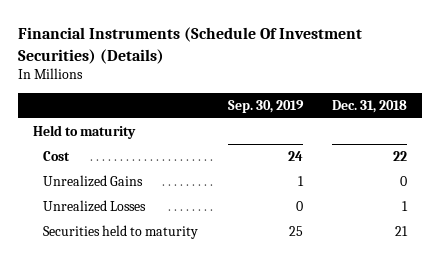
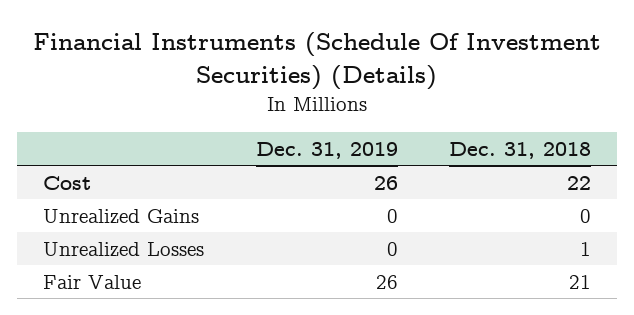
[227,100,304,114] Sep. 30, 2019 -> none
none -> [255,142,398,160] Dec. 31, 2019
[32,125,136,140] Held to maturity -> none
[43,225,199,240] Securities held to maturity -> [43,274,142,289] Fair Value

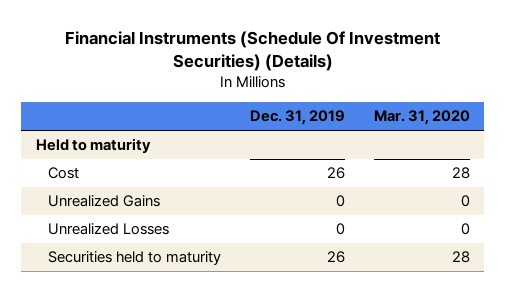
[449,142,592,160] Dec. 31, 2018 -> none
none -> [373,110,470,126] Mar. 31, 2020
none -> [35,138,151,154] Held to maturity
[43,274,142,289] Fair Value -> [47,251,221,266] Securities held to maturity

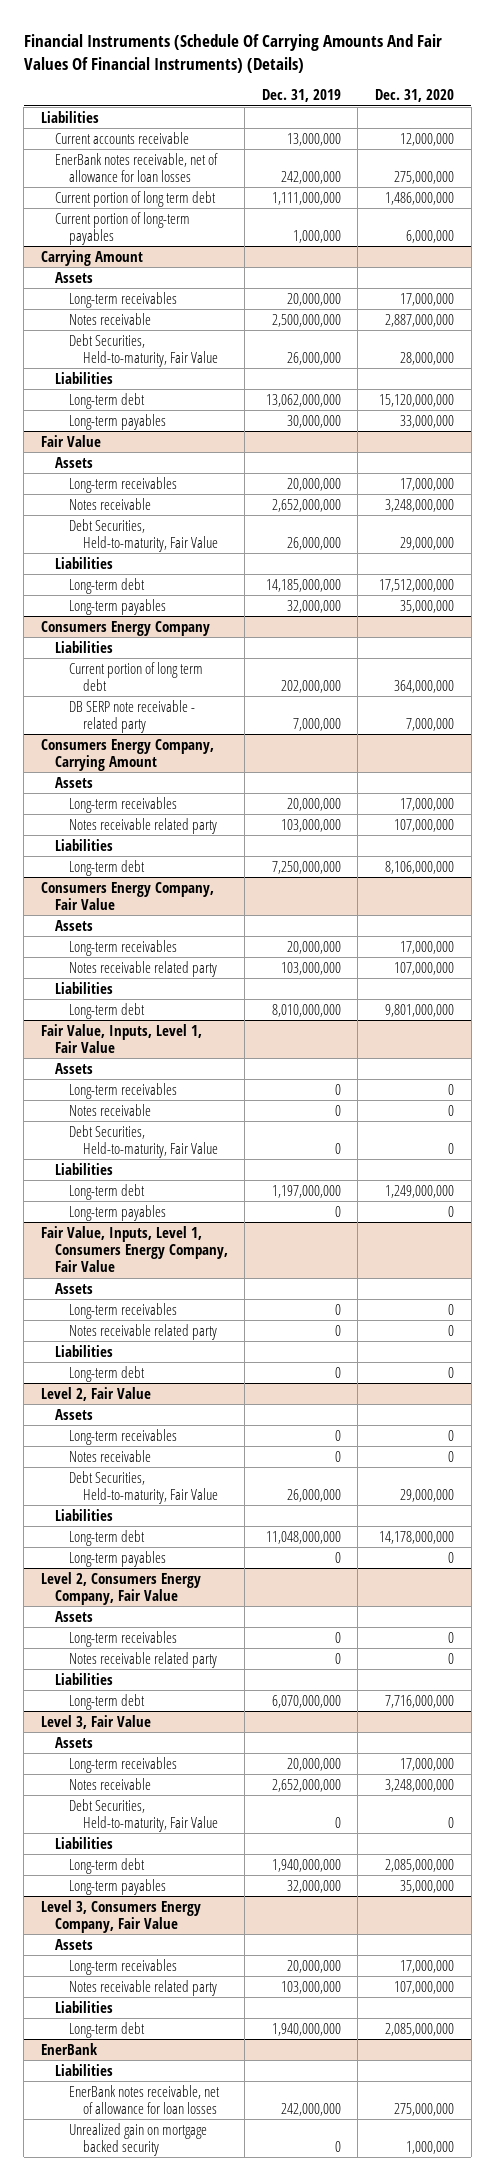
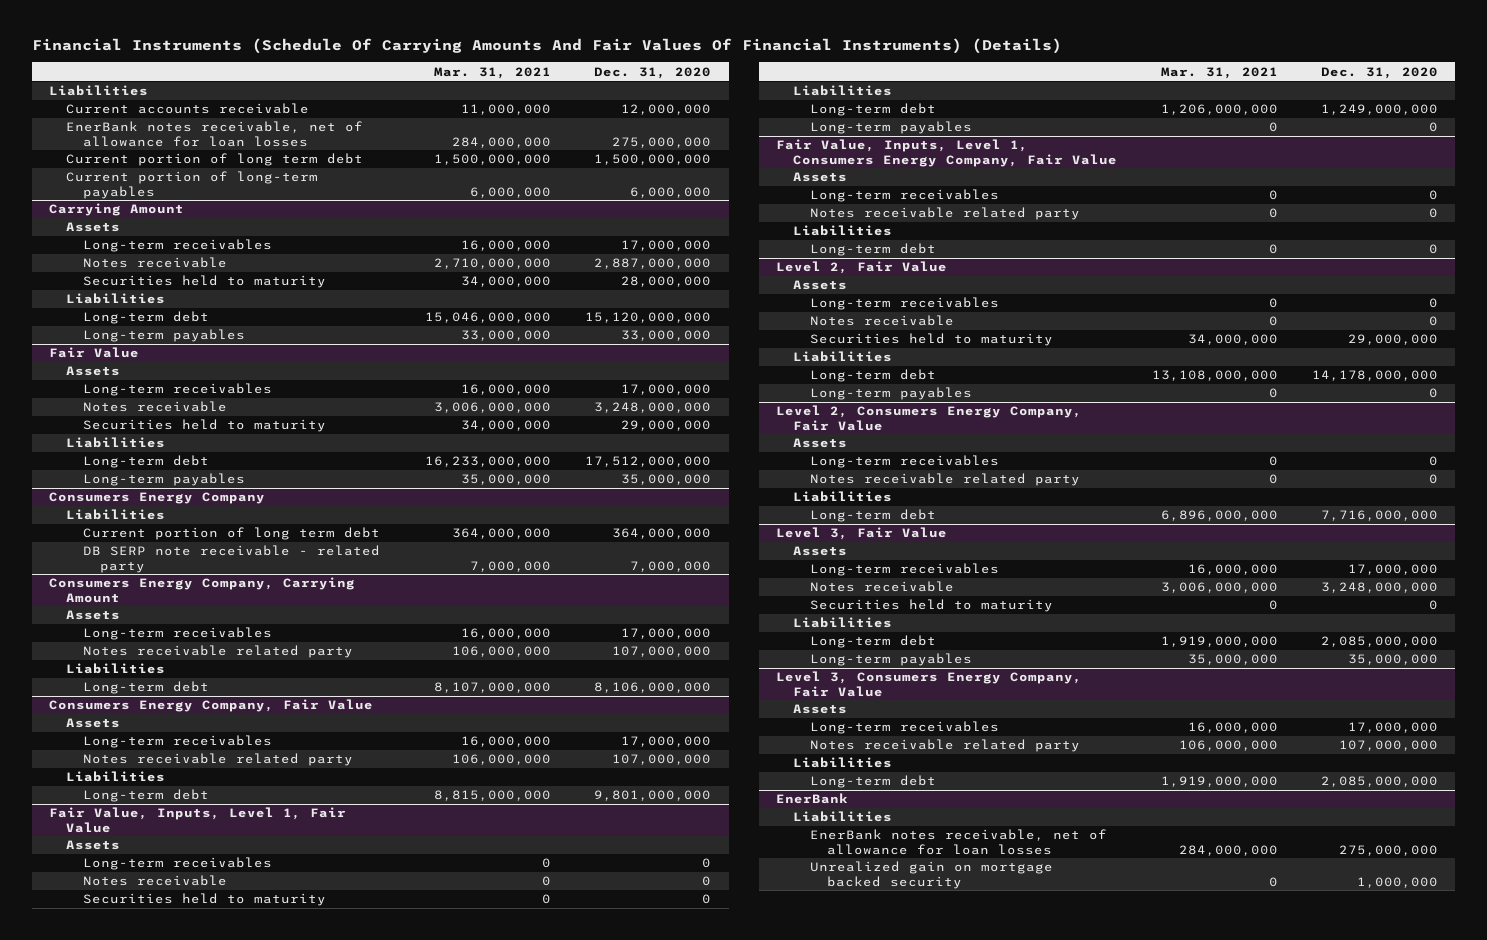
[261,89,341,103] Dec. 31, 2019 -> none
none -> [433,66,551,79] Mar. 31, 2021
[385,191,455,205] 1,486,000,000 -> [594,154,712,166] 1,500,000,000
[68,333,218,368] Debt Securities, Held-to-maturity, Fair Value -> [83,275,327,289] Securities held to maturity
[68,518,218,553] Debt Securities, Held-to-maturity, Fair Value -> [83,419,327,433] Securities held to maturity
[68,1124,218,1159] Debt Securities, Held-to-maturity, Fair Value -> [83,893,327,907] Securities held to maturity
[68,1470,218,1505] Debt Securities, Held-to-maturity, Fair Value -> [809,333,1053,347] Securities held to maturity
[68,1798,218,1833] Debt Securities, Held-to-maturity, Fair Value -> [809,599,1053,613] Securities held to maturity

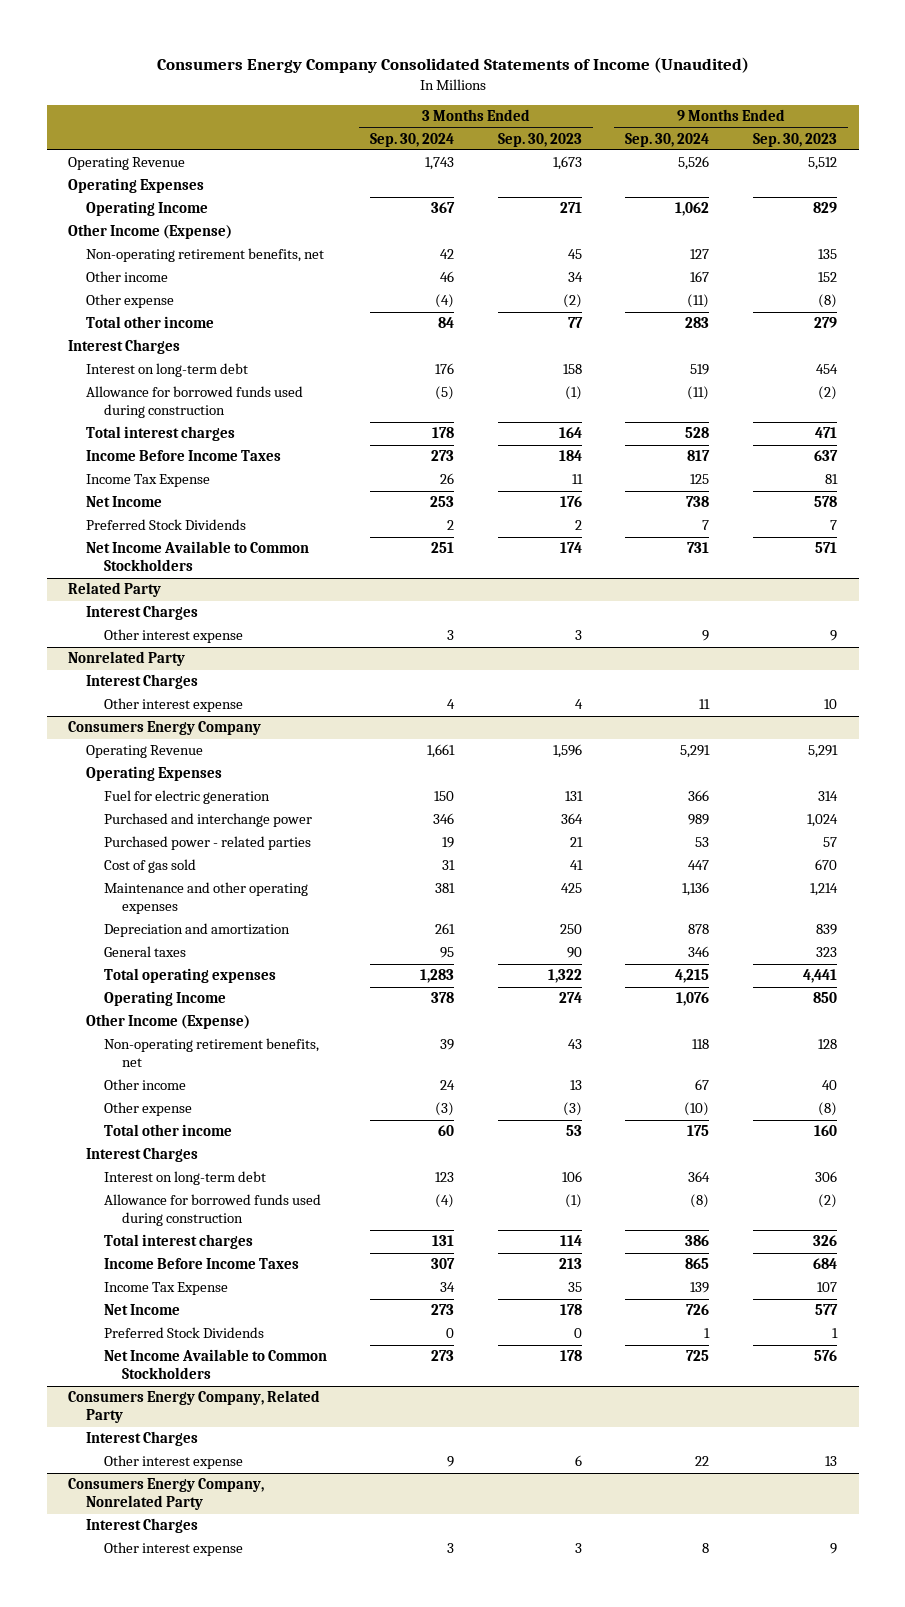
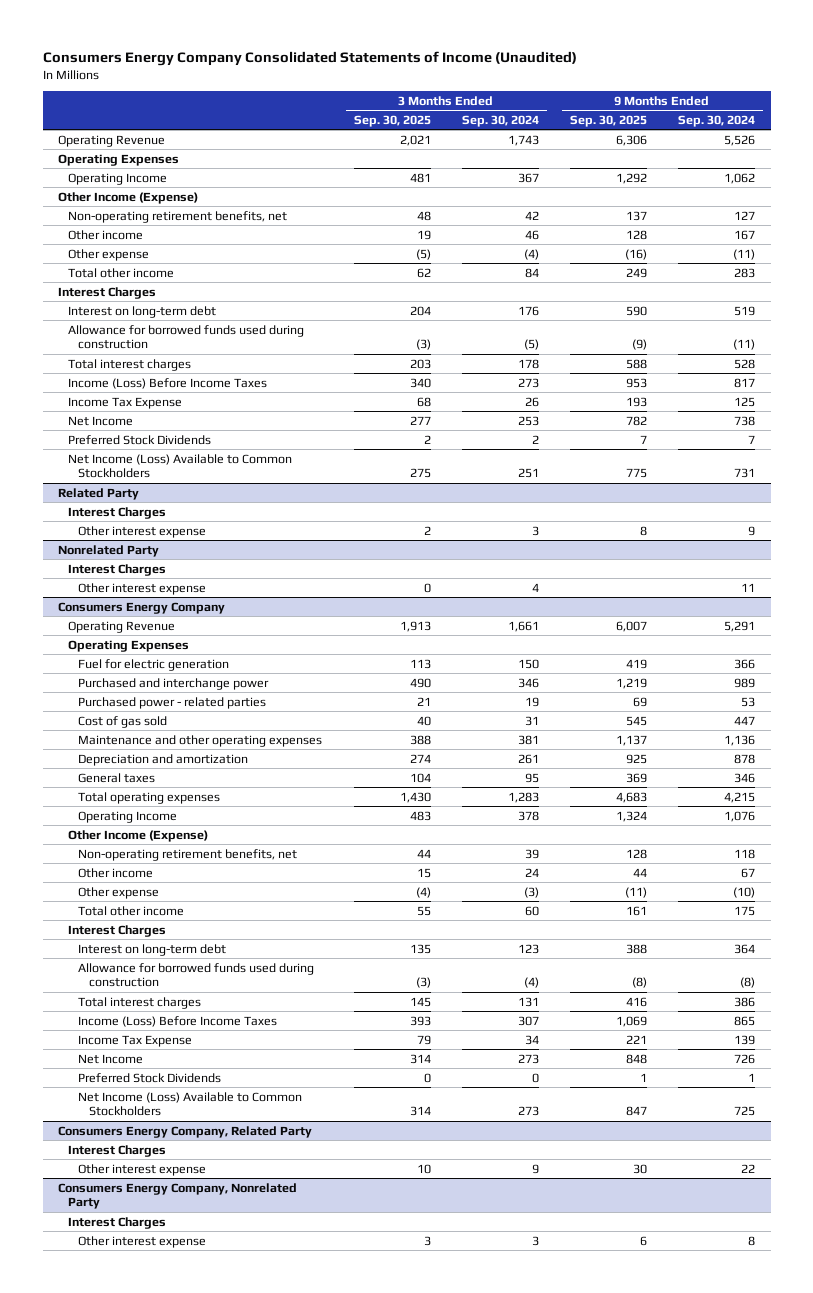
[497,132,582,147] Sep. 30, 2023 -> none
[752,132,837,147] Sep. 30, 2023 -> none
none -> [353,114,431,127] Sep. 30, 2025
none -> [569,114,647,127] Sep. 30, 2025
[86,450,282,462] Income Before Income Taxes -> [68,377,268,389] Income (Loss) Before Income Taxes
[86,541,310,572] Net Income Available to Common Stockholders -> [68,453,293,479] Net Income (Loss) Available to Common Stockholders
[103,1258,299,1270] Income Before Income Taxes -> [78,1015,278,1027] Income (Loss) Before Income Taxes
[103,1349,327,1380] Net Income Available to Common Stockholders -> [78,1091,303,1117] Net Income (Loss) Available to Common Stockholders

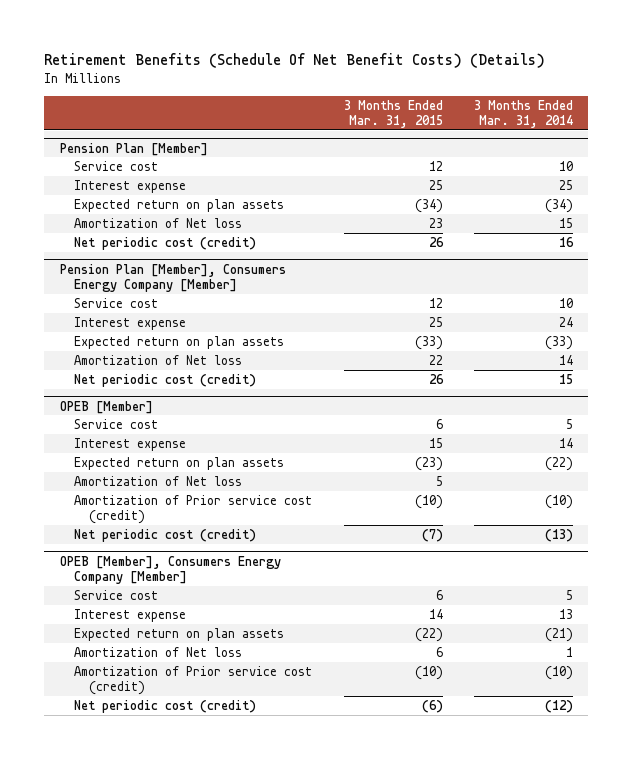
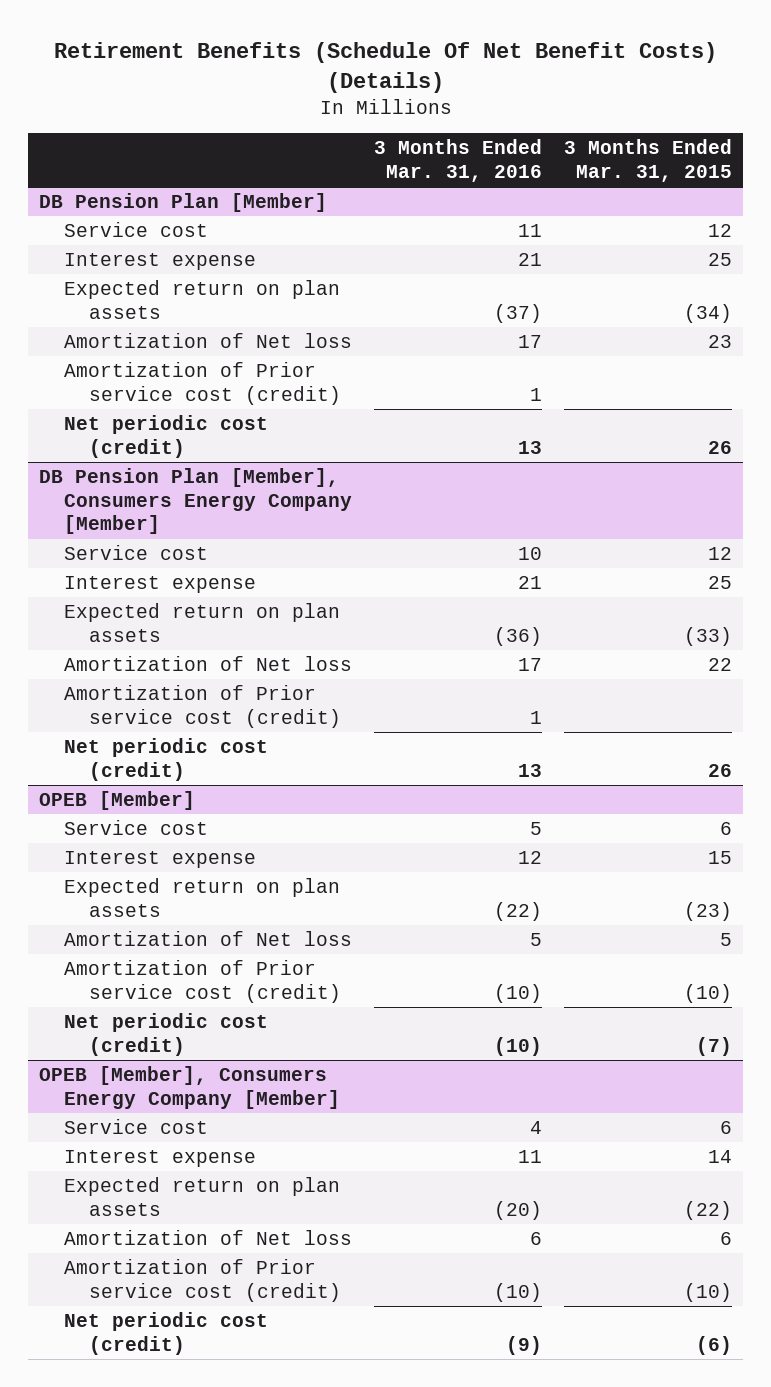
[473,99,573,129] 3 Months Ended Mar. 31, 2014 -> none
none -> [374,139,543,183] 3 Months Ended Mar. 31, 2016
[59,142,208,156] Pension Plan [Member] -> [39,193,328,213] DB Pension Plan [Member]
none -> [64,362,341,405] Amortization of Prior service cost (credit)
[59,263,286,292] Pension Plan [Member], Consumers Energy Company [Member] -> [39,468,353,535] DB Pension Plan [Member], Consumers Energy Company [Member]
none -> [64,685,341,728] Amortization of Prior service cost (credit)

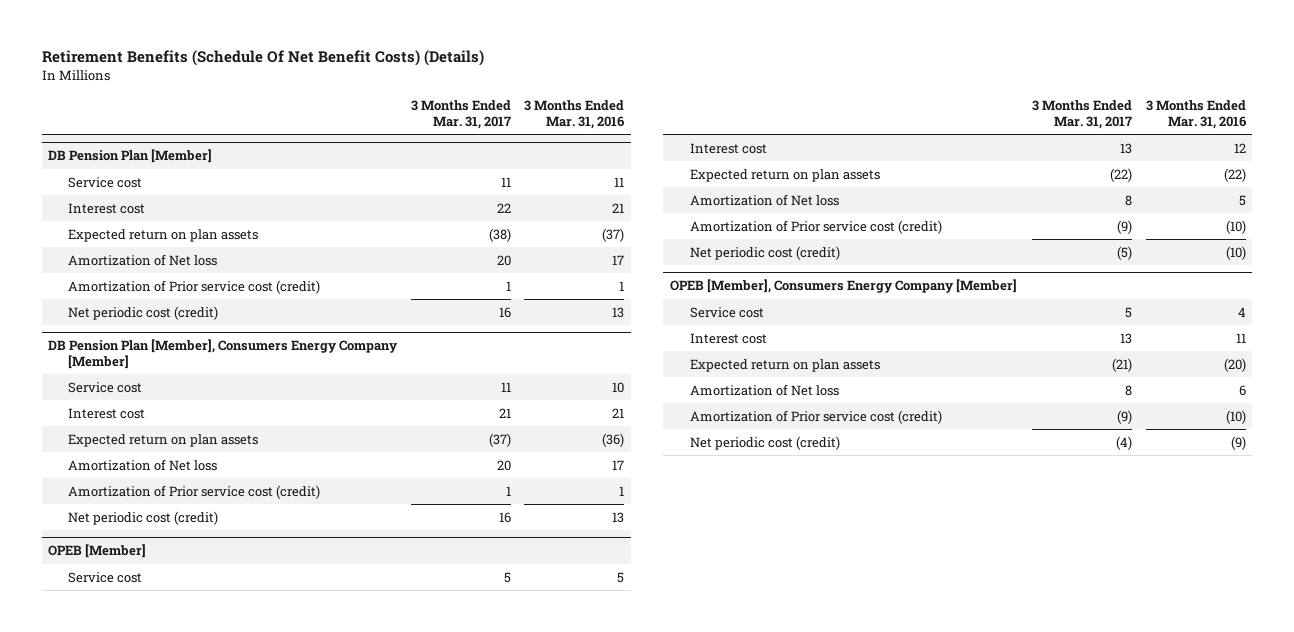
[564,139,733,183] 3 Months Ended Mar. 31, 2015 -> none
none -> [410,100,511,129] 3 Months Ended Mar. 31, 2017
[64,253,257,271] Interest expense -> [67,202,145,214] Interest cost
[64,576,257,594] Interest expense -> [67,407,145,419] Interest cost
[64,851,257,869] Interest expense -> [689,142,767,154] Interest cost
[64,1150,257,1168] Interest expense -> [689,332,767,344] Interest cost

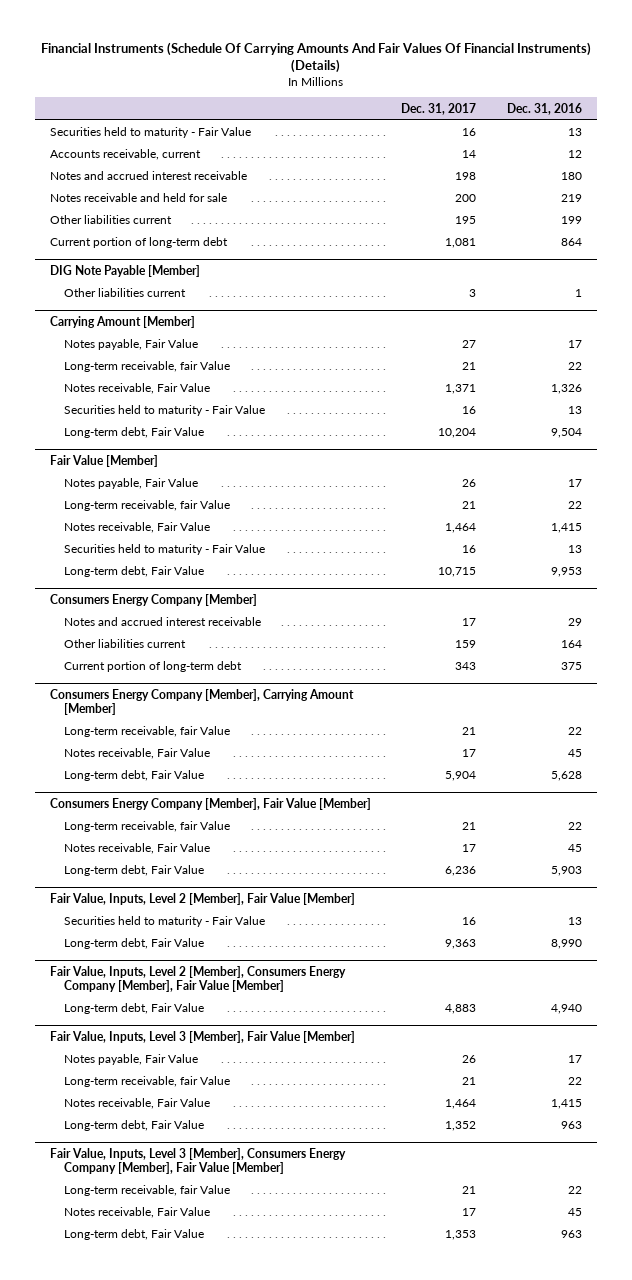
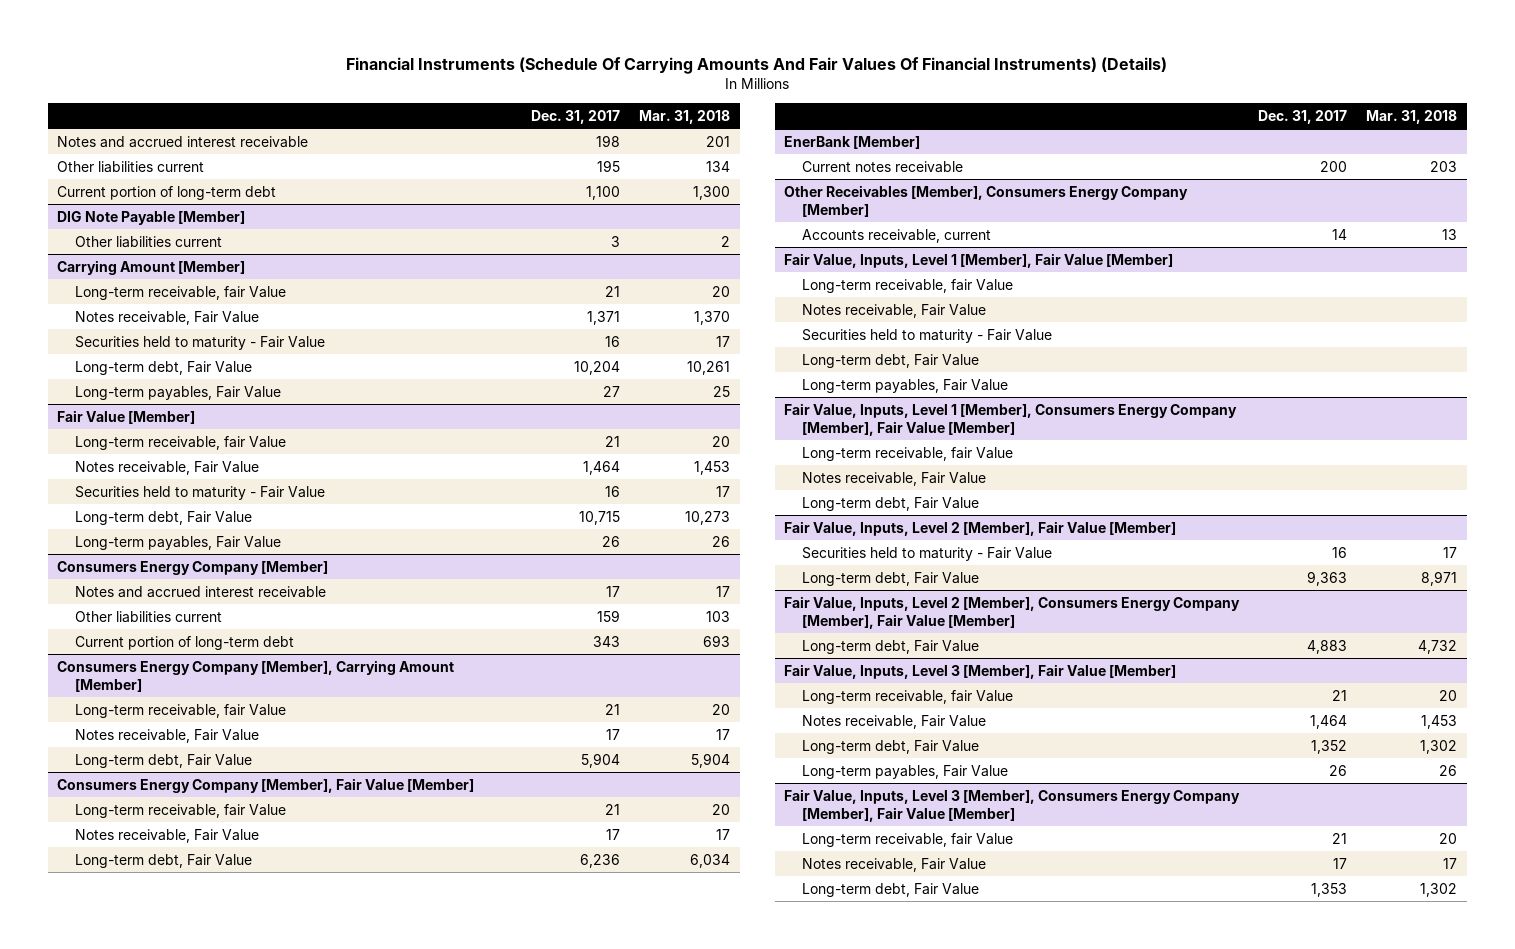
[506,102,582,115] Dec. 31, 2016 -> none
none -> [639,109,731,124] Mar. 31, 2018
[49,127,251,139] Securities held to maturity - Fair Value -> none
[49,149,201,161] Accounts receivable, current -> none
[49,193,227,203] Notes receivable and held for sale -> none
[445,238,477,249] 1,081 -> [586,185,621,200] 1,100
[63,339,198,351] Notes payable, Fair Value -> none
none -> [75,385,282,400] Long-term payables, Fair Value
[63,478,198,490] Notes payable, Fair Value -> none
none -> [75,535,282,550] Long-term payables, Fair Value
none -> [784,135,921,149] EnerBank [Member]
none -> [802,160,964,173] Current notes receivable
none -> [784,184,1189,217] Other Receivables [Member], Consumers Energy Company [Member]
none -> [802,228,992,243] Accounts receivable, current
none -> [784,252,1174,268] Fair Value, Inputs, Level 1 [Member], Fair Value [Member]
none -> [802,278,1014,293] Long-term receivable, fair Value
none -> [802,303,987,318] Notes receivable, Fair Value
none -> [802,328,1053,343] Securities held to maturity - Fair Value
none -> [802,353,980,368] Long-term debt, Fair Value
none -> [802,378,1009,393] Long-term payables, Fair Value
none -> [784,402,1238,436] Fair Value, Inputs, Level 1 [Member], Consumers Energy Company [Member], Fair Value [Member]
none -> [802,446,1014,461] Long-term receivable, fair Value
none -> [802,471,987,486] Notes receivable, Fair Value
none -> [802,496,980,511] Long-term debt, Fair Value
[63,1054,198,1066] Notes payable, Fair Value -> none
none -> [802,764,1009,779] Long-term payables, Fair Value

